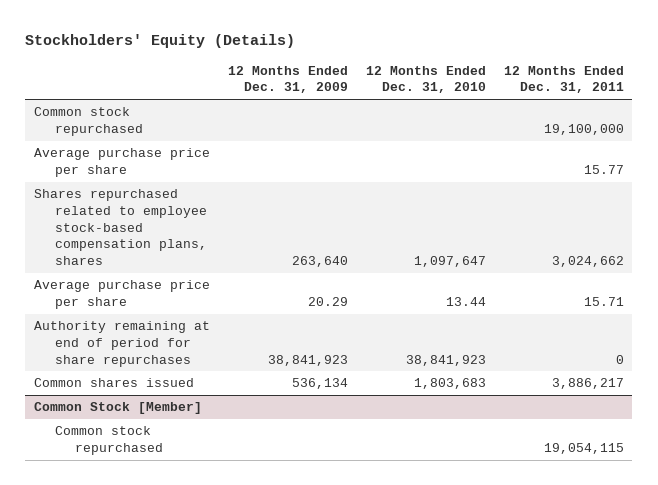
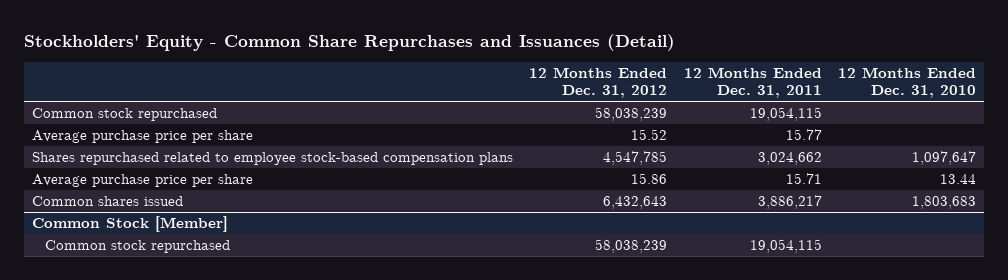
[25,34,296,49] Stockholders' Equity (Details) -> [23,33,675,51] Stockholders' Equity - Common Share Repurchases and Issuances (Detail)
[228,65,349,94] 12 Months Ended Dec. 31, 2009 -> none
none -> [529,66,668,99] 12 Months Ended Dec. 31, 2012
[543,123,624,135] 19,100,000 -> [749,107,822,122] 19,054,115
[34,189,207,265] Shares repurchased related to employee stock-based compensation plans, shares -> [31,152,513,166] Shares repurchased related to employee stock-based compensation plans
[34,321,211,367] Authority remaining at end of period for share repurchases -> none

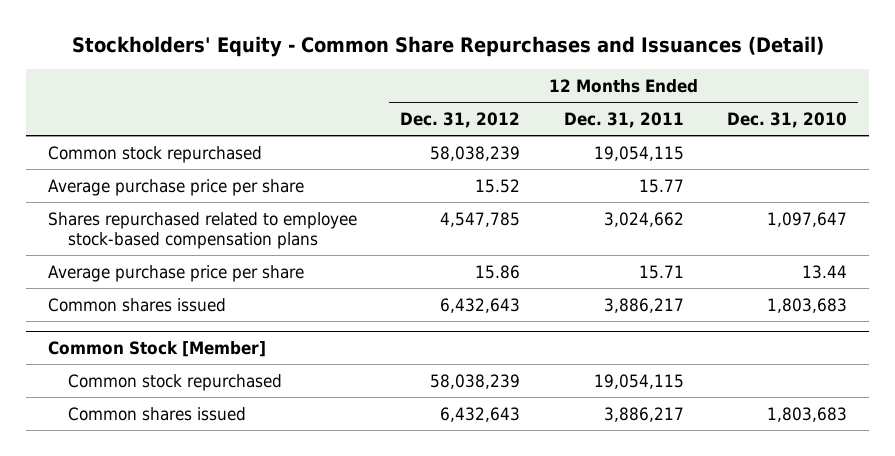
none -> [67,406,246,421] Common shares issued

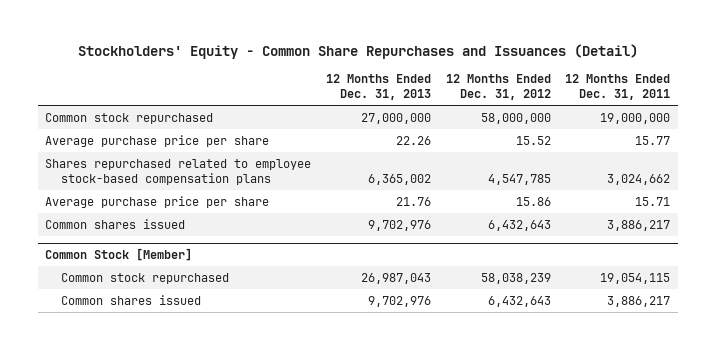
[727,111,848,128] Dec. 31, 2010 -> none
none -> [325,74,431,101] 12 Months Ended Dec. 31, 2013
[430,145,521,161] 58,038,239 -> [480,112,551,124] 58,000,000
[593,145,684,161] 19,054,115 -> [600,112,671,124] 19,000,000

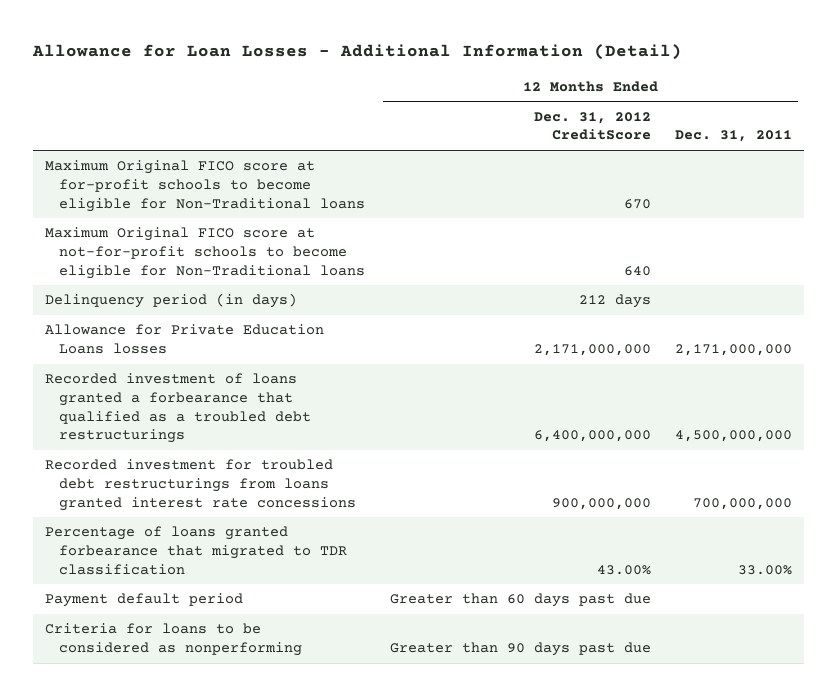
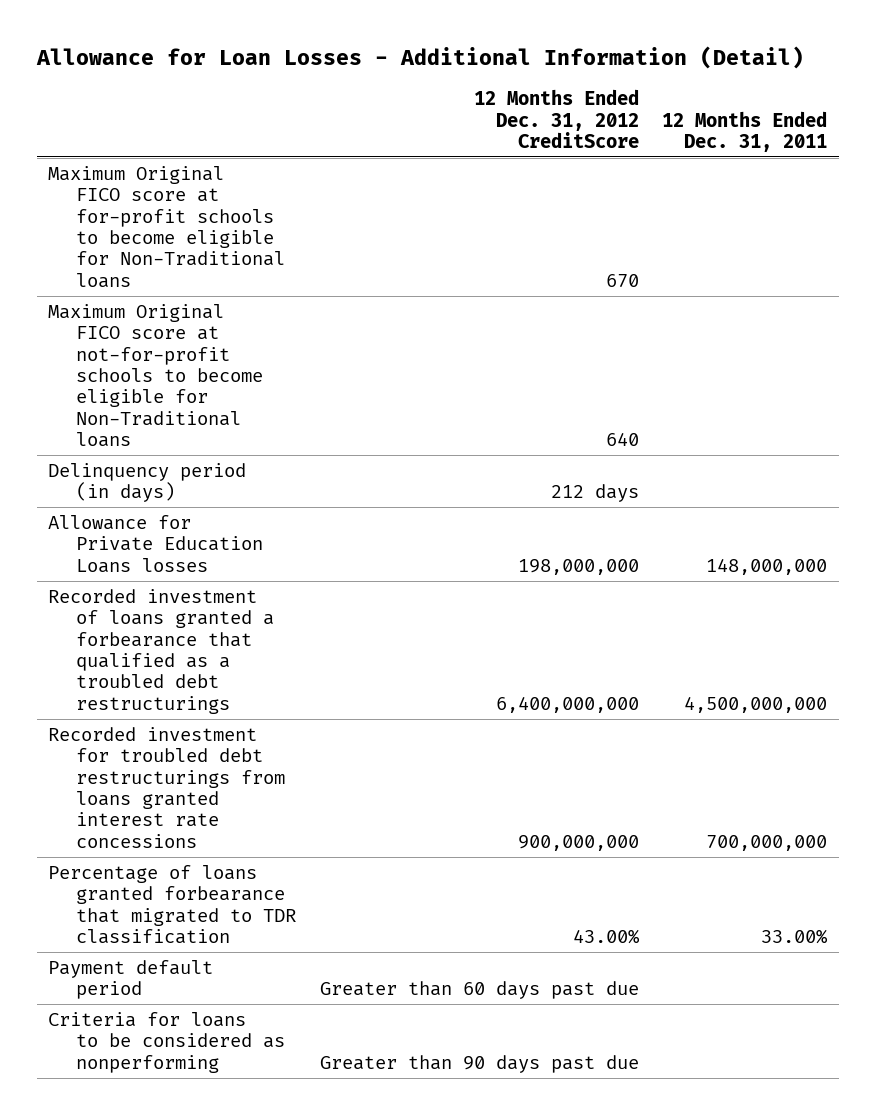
[533,344,651,357] 2,171,000,000 -> [517,558,639,575] 198,000,000
[674,344,792,357] 2,171,000,000 -> [706,557,828,575] 148,000,000

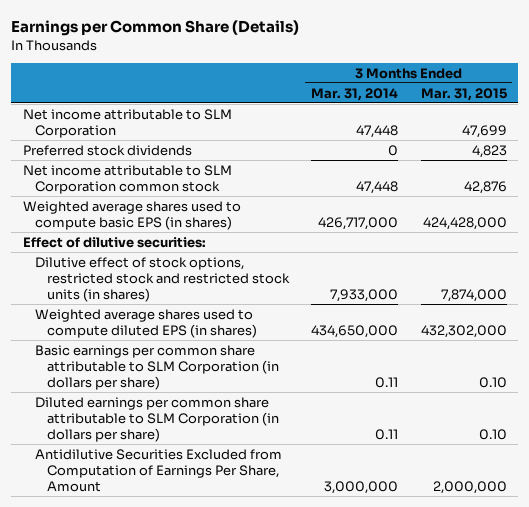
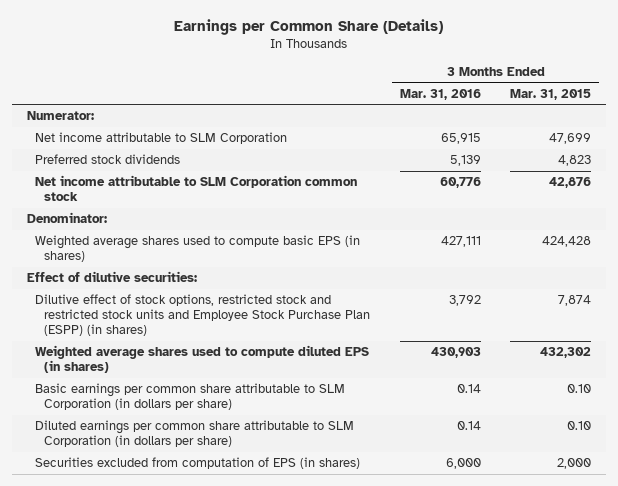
[311,87,399,101] Mar. 31, 2014 -> none
none -> [399,88,481,100] Mar. 31, 2016
none -> [26,111,94,121] Numerator:
none -> [26,212,107,224] Denominator:
[422,216,507,230] 424,428,000 -> [542,236,592,248] 424,428
[34,256,290,302] Dilutive effect of stock options, restricted stock and restricted stock units (in shares) -> [35,294,371,337] Dilutive effect of stock options, restricted stock and restricted stock units and Employee Stock Purchase Plan (ESPP) (in shares)
[440,288,507,302] 7,874,000 -> [558,295,592,307] 7,874
[420,324,507,338] 432,302,000 -> [540,347,592,359] 432,302
[34,448,282,492] Antidilutive Securities Excluded from Computation of Earnings Per Share, Amount -> [35,457,361,470] Securities excluded from computation of EPS (in shares)
[432,480,507,494] 2,000,000 -> [557,458,592,470] 2,000

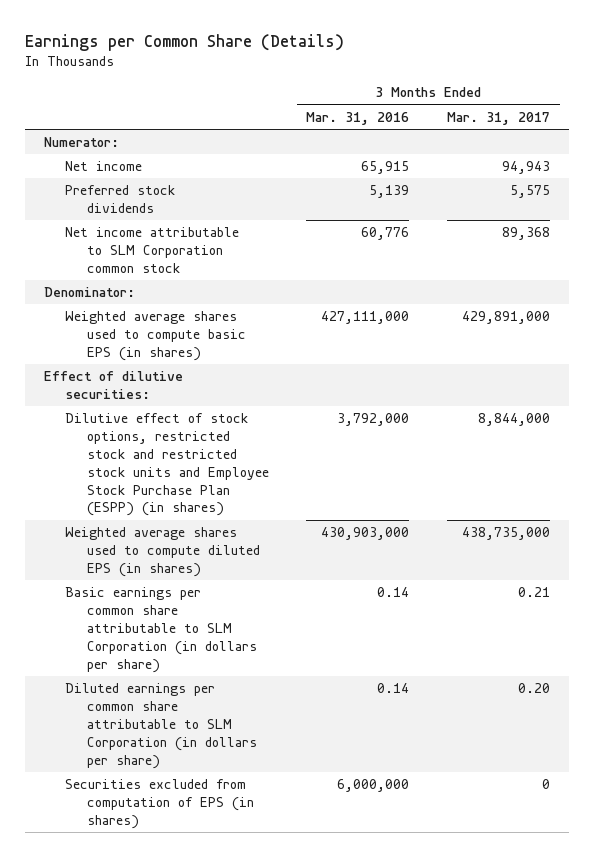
[510,88,592,100] Mar. 31, 2015 -> none
none -> [447,111,551,125] Mar. 31, 2017
[35,132,288,145] Net income attributable to SLM Corporation -> [65,161,143,172] Net income
[440,236,481,248] 427,111 -> [321,311,410,325] 427,111,000
[448,295,481,307] 3,792 -> [337,413,410,427] 3,792,000
[430,347,481,359] 430,903 -> [321,527,410,541] 430,903,000
[445,458,481,470] 6,000 -> [337,779,410,793] 6,000,000

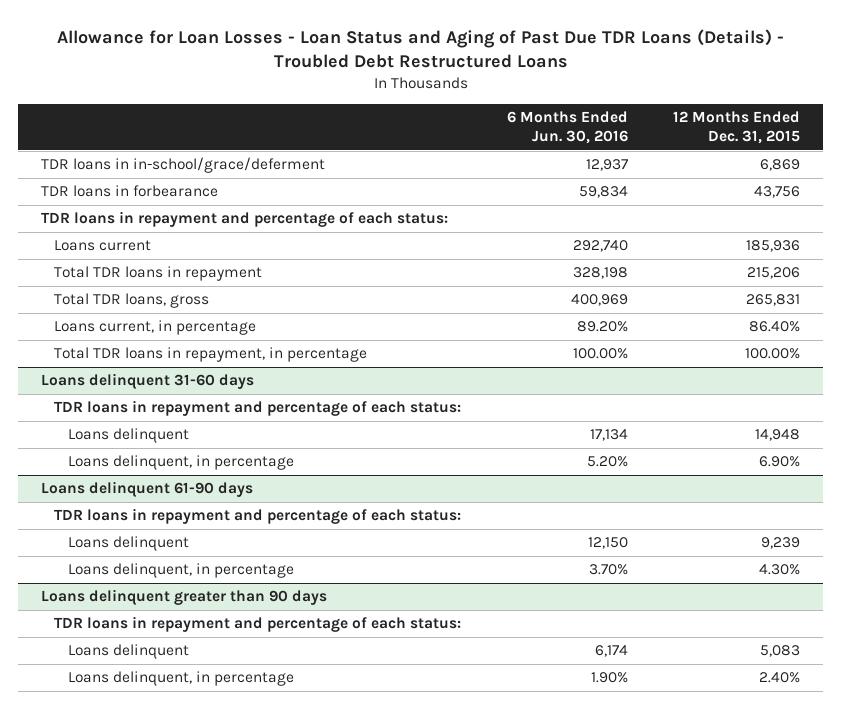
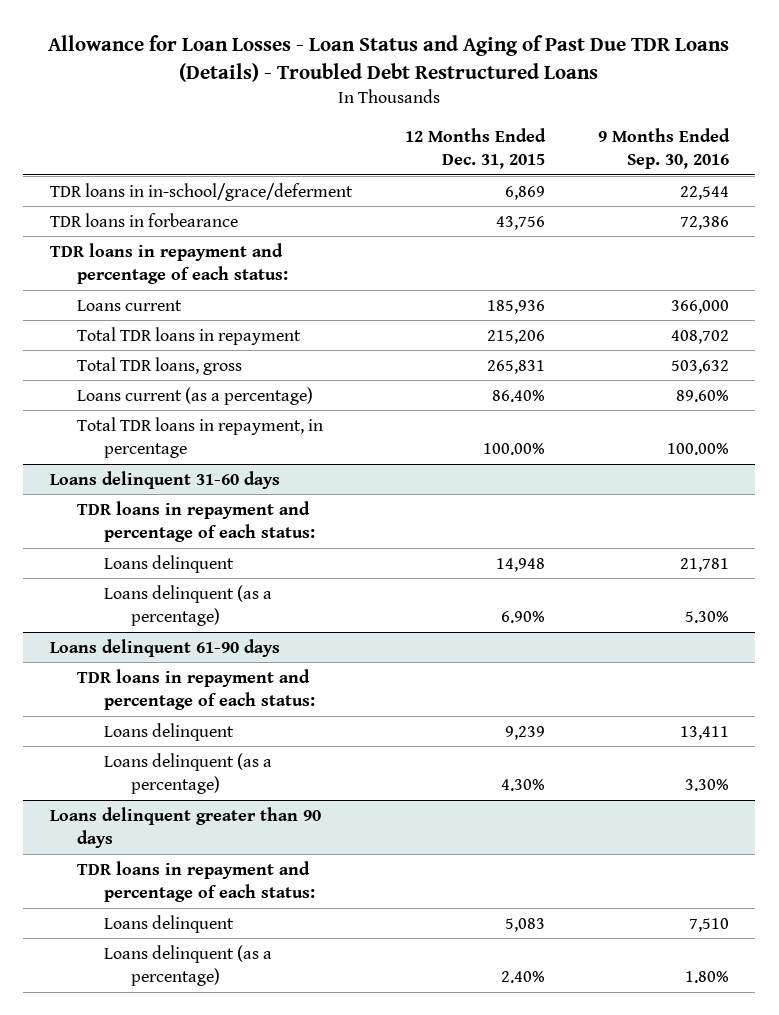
[506,110,628,145] 6 Months Ended Jun. 30, 2016 -> none
none -> [597,128,730,170] 9 Months Ended Sep. 30, 2016
[54,320,257,336] Loans current, in percentage -> [76,386,313,405] Loans current (as a percentage)
[67,455,294,471] Loans delinquent, in percentage -> [104,584,273,626] Loans delinquent (as a percentage)
[67,563,294,579] Loans delinquent, in percentage -> [104,752,273,794] Loans delinquent (as a percentage)
[67,671,294,687] Loans delinquent, in percentage -> [104,944,273,986] Loans delinquent (as a percentage)

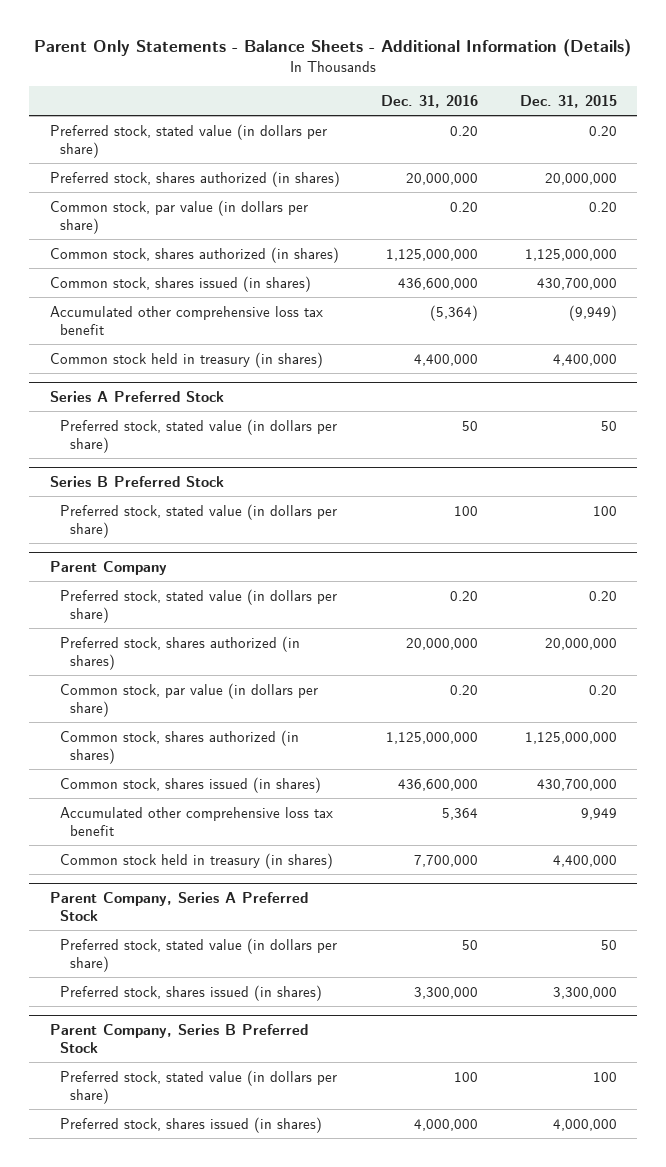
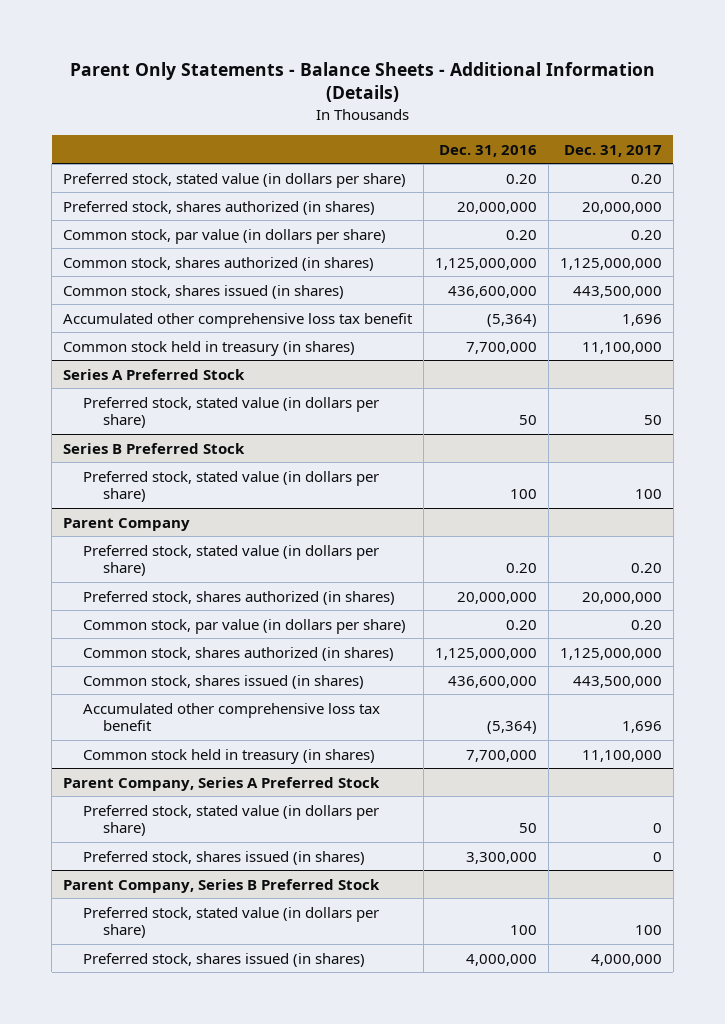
[519,95,617,109] Dec. 31, 2015 -> none
none -> [563,144,662,157] Dec. 31, 2017
[414,353,479,366] 4,400,000 -> [466,341,538,354] 7,700,000
[442,807,479,820] 5,364 -> [487,721,538,735] (5,364)

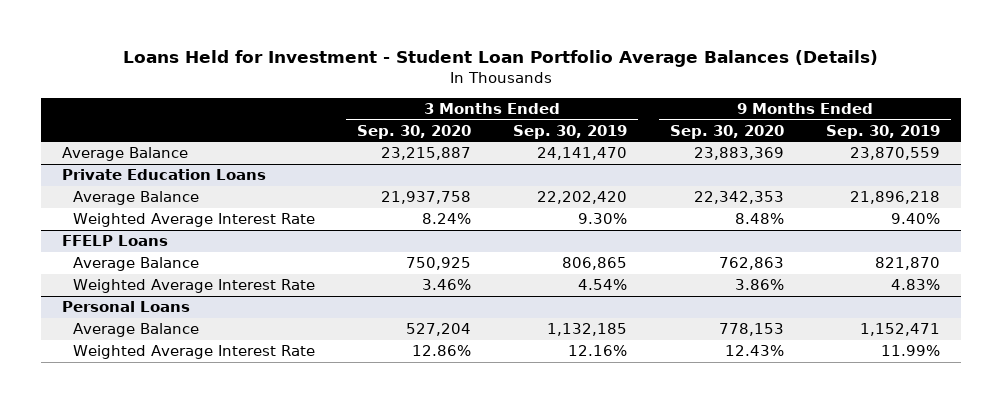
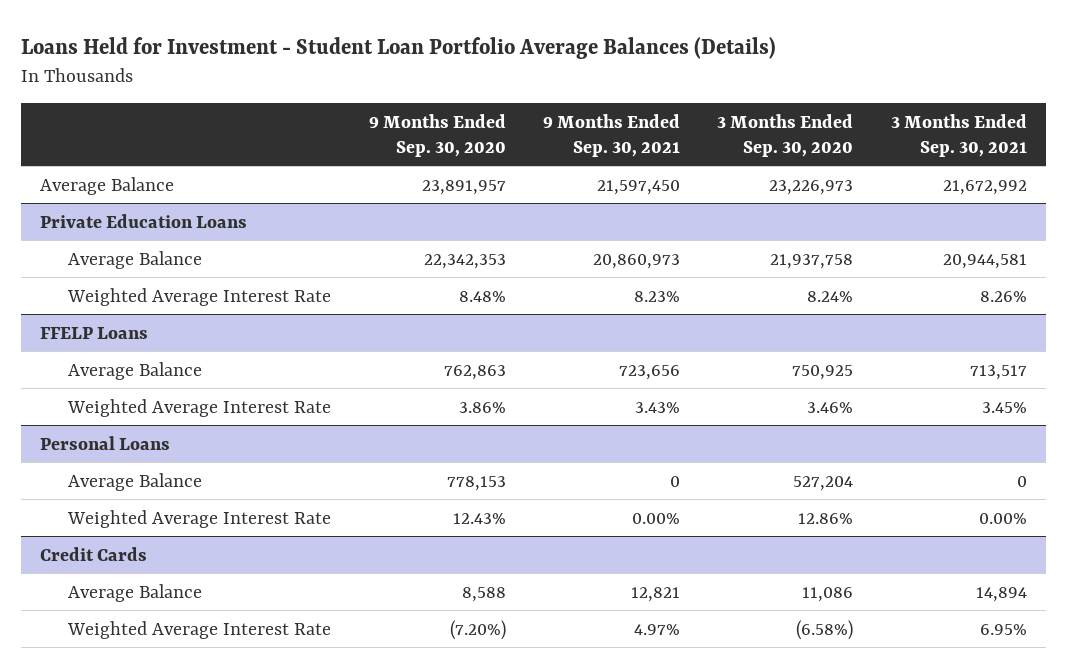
[513,124,628,139] Sep. 30, 2019 -> none
[826,124,941,139] Sep. 30, 2019 -> none
none -> [543,114,681,157] 9 Months Ended Sep. 30, 2021
none -> [890,114,1027,157] 3 Months Ended Sep. 30, 2021
[381,147,472,161] 23,215,887 -> [769,179,854,195] 23,226,973
[693,147,784,161] 23,883,369 -> [421,179,506,195] 23,891,957
none -> [40,546,148,561] Credit Cards
none -> [68,583,203,602] Average Balance
none -> [67,620,332,639] Weighted Average Interest Rate

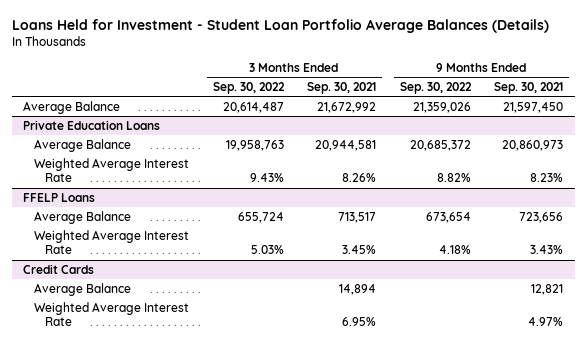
[368,114,506,157] 9 Months Ended Sep. 30, 2020 -> none
[717,114,854,157] 3 Months Ended Sep. 30, 2020 -> none
none -> [212,81,285,94] Sep. 30, 2022
none -> [399,81,472,94] Sep. 30, 2022
[40,435,171,450] Personal Loans -> none
[68,472,203,491] Average Balance -> none
[67,509,332,528] Weighted Average Interest Rate -> none

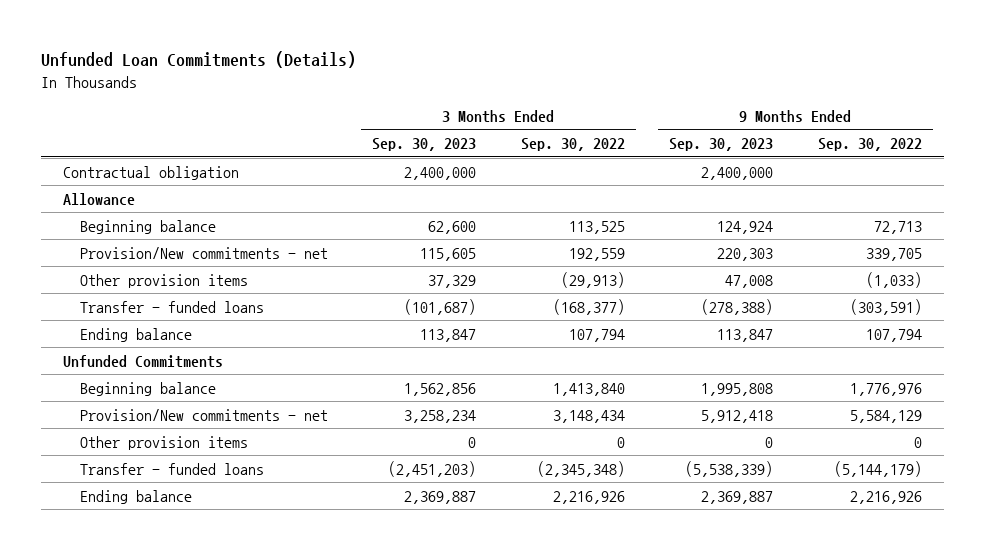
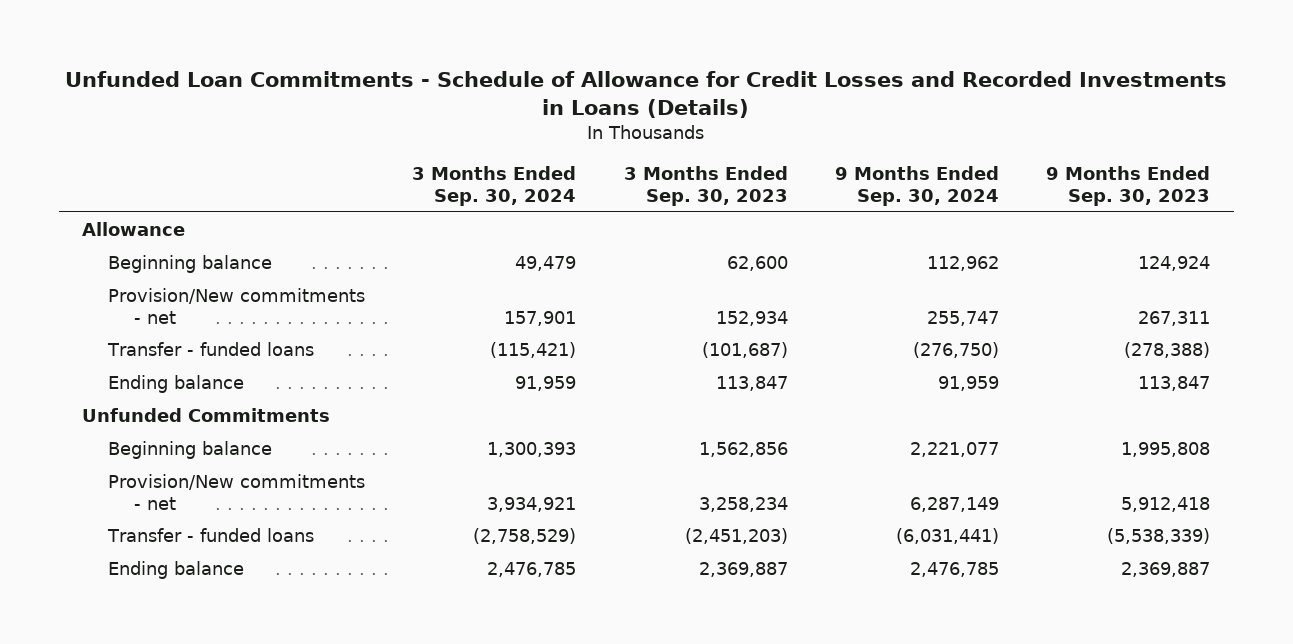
[41,51,357,69] Unfunded Loan Commitments (Details) -> [65,70,1228,118] Unfunded Loan Commitments - Schedule of Allowance for Credit Losses and Recorded Investments in Loans (Details)
[520,138,625,152] Sep. 30, 2022 -> none
[817,138,922,152] Sep. 30, 2022 -> none
none -> [412,166,577,207] 3 Months Ended Sep. 30, 2024
none -> [834,166,999,207] 9 Months Ended Sep. 30, 2024
[63,165,240,180] Contractual obligation -> none
[79,273,248,288] Other provision items -> none
[420,247,477,261] 115,605 -> [715,310,788,326] 152,934
[717,247,774,261] 220,303 -> [1138,310,1211,326] 267,311
[79,435,248,450] Other provision items -> none

